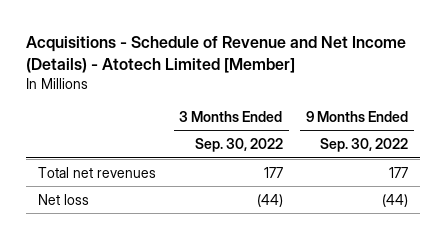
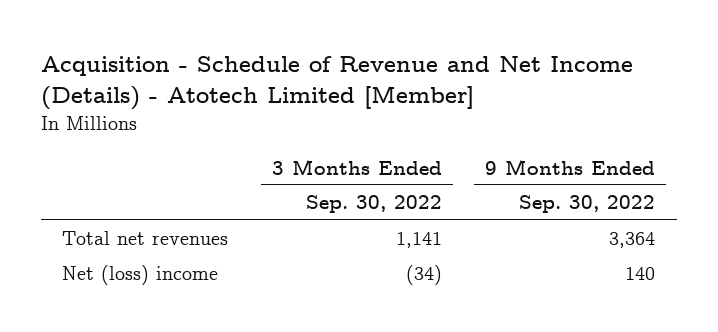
[25,35,406,73] Acquisitions - Schedule of Revenue and Net Income (Details) - Atotech Limited [Member] -> [40,55,633,111] Acquisition - Schedule of Revenue and Net Income (Details) - Atotech Limited [Member]
[263,166,283,178] 177 -> [395,232,442,249] 1,141
[389,166,409,178] 177 -> [609,232,656,249] 3,364
[37,193,89,205] Net loss -> [62,265,219,286] Net (loss) income
[256,193,283,207] (44) -> [405,265,442,286] (34)
[382,193,409,207] (44) -> [625,267,656,281] 140

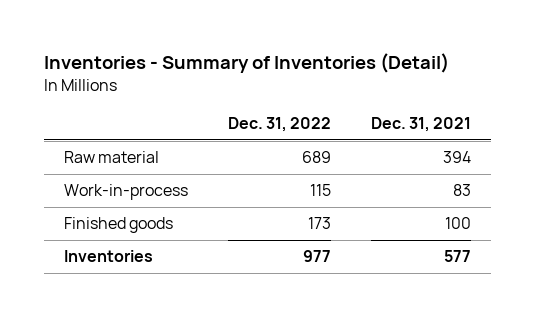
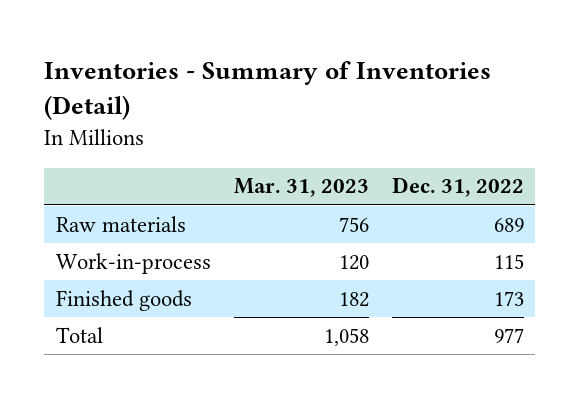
[371,117,472,133] Dec. 31, 2021 -> none
none -> [233,178,369,198] Mar. 31, 2023
[64,151,160,164] Raw material -> [55,215,186,232] Raw materials
[64,250,154,263] Inventories -> [55,326,103,343] Total

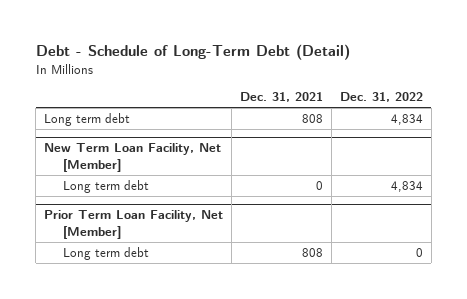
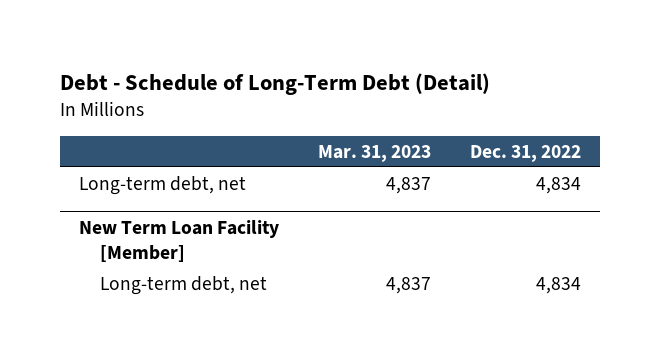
[239,92,323,103] Dec. 31, 2021 -> none
none -> [318,144,432,162] Mar. 31, 2023
[44,210,224,240] Prior Term Loan Facility, Net [Member] -> none
[62,246,149,260] Long term debt -> none
[44,112,131,126] Long term debt -> [79,175,247,195] Long-term debt, net
[44,143,222,173] New Term Loan Facility, Net [Member] -> [79,219,280,262] New Term Loan Facility [Member]
[62,179,149,193] Long term debt -> [99,275,267,295] Long-term debt, net

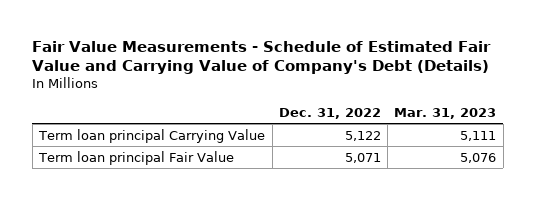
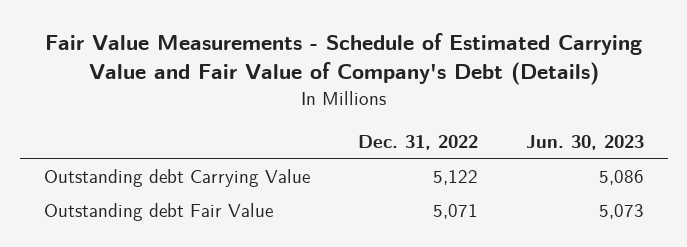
[32,40,492,75] Fair Value Measurements - Schedule of Estimated Fair Value and Carrying Value of Company's Debt (Details) -> [44,32,642,86] Fair Value Measurements - Schedule of Estimated Carrying Value and Fair Value of Company's Debt (Details)
[394,107,497,119] Mar. 31, 2023 -> none
none -> [525,135,644,151] Jun. 30, 2023
[38,128,266,143] Term loan principal Carrying Value -> [43,168,310,187] Outstanding debt Carrying Value
[38,150,235,165] Term loan principal Fair Value -> [43,202,273,221] Outstanding debt Fair Value

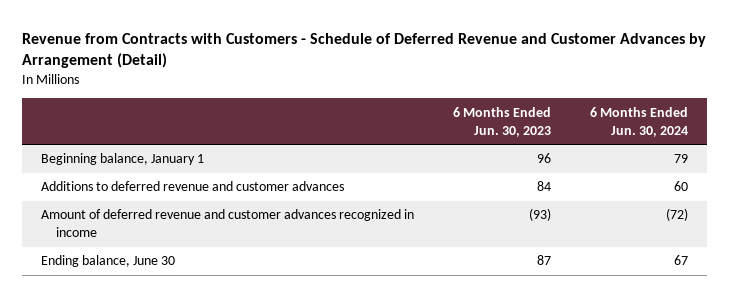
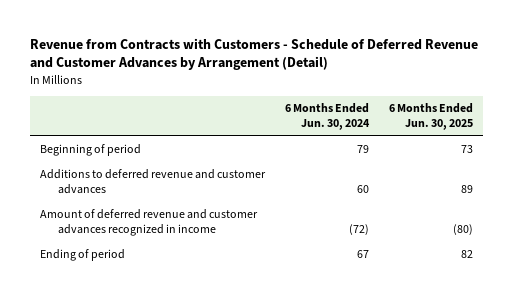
[453,106,552,137] 6 Months Ended Jun. 30, 2023 -> none
none -> [388,103,473,131] 6 Months Ended Jun. 30, 2025
[41,153,205,166] Beginning balance, January 1 -> [39,144,141,157] Beginning of period
[41,255,176,268] Ending balance, June 30 -> [39,249,125,262] Ending of period

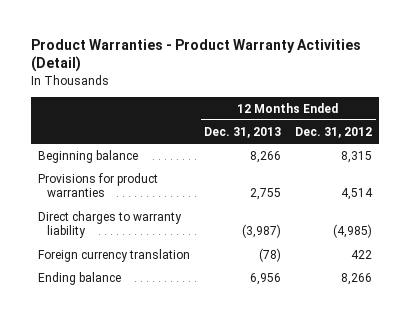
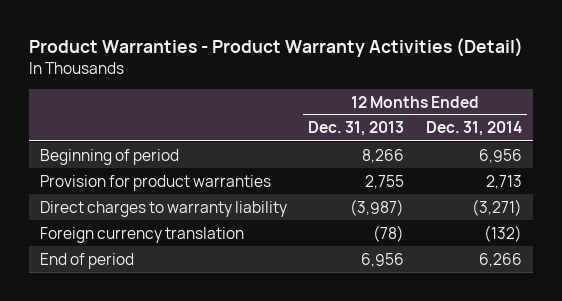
[295,126,373,138] Dec. 31, 2012 -> none
none -> [425,121,522,137] Dec. 31, 2014
[38,149,139,163] Beginning balance -> [39,148,179,165] Beginning of period
[38,172,159,198] Provisions for product warranties -> [39,174,271,191] Provision for product warranties
[38,271,122,285] Ending balance -> [39,252,134,269] End of period

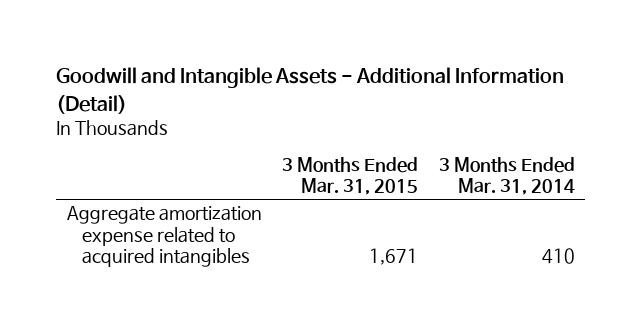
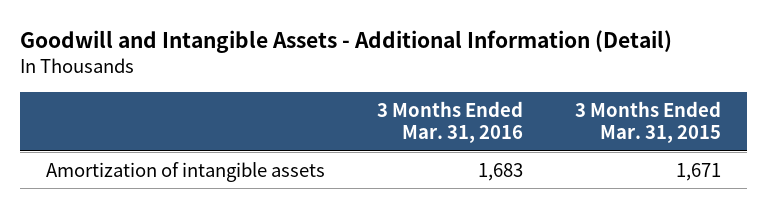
[438,157,575,196] 3 Months Ended Mar. 31, 2014 -> none
none -> [376,100,523,144] 3 Months Ended Mar. 31, 2016
[66,206,262,267] Aggregate amortization expense related to acquired intangibles -> [45,161,325,182] Amortization of intangible assets

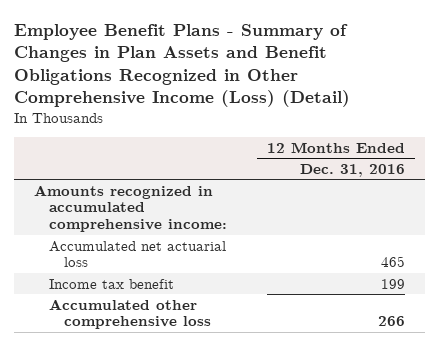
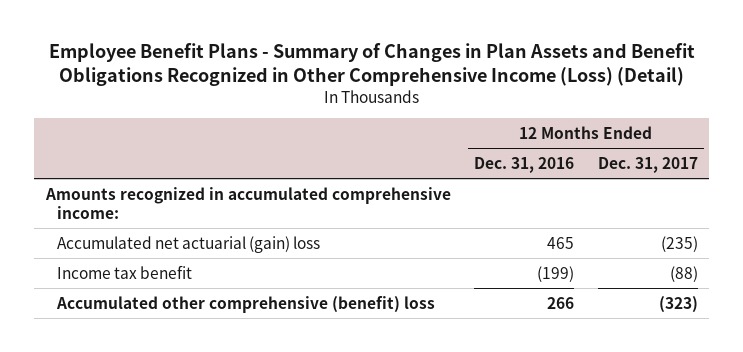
none -> [597,156,698,173] Dec. 31, 2017
[48,240,226,268] Accumulated net actuarial loss -> [57,235,321,253] Accumulated net actuarial (gain) loss
[380,278,405,289] 199 -> [537,265,575,282] (199)
[48,298,211,330] Accumulated other comprehensive loss -> [56,295,436,313] Accumulated other comprehensive (benefit) loss

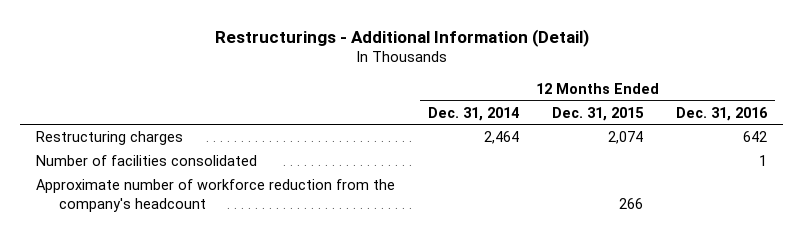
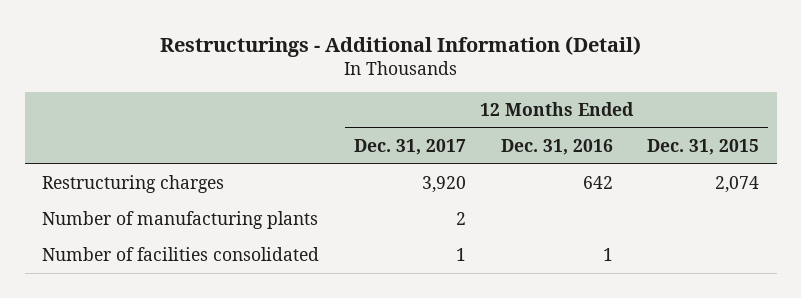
[428,106,520,121] Dec. 31, 2014 -> none
none -> [353,138,466,155] Dec. 31, 2017
none -> [42,211,319,230] Number of manufacturing plants
[36,179,396,212] Approximate number of workforce reduction from the company's headcount -> none

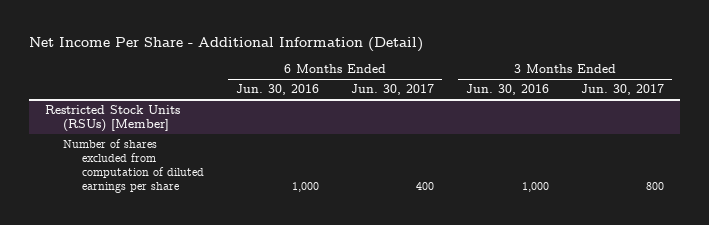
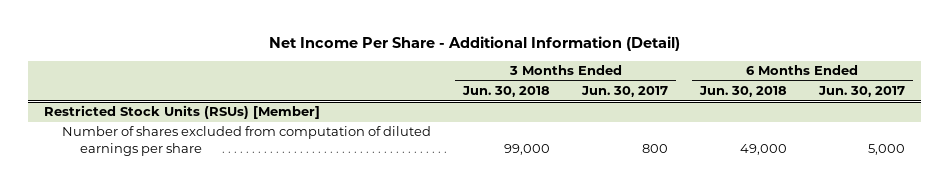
[236,84,320,96] Jun. 30, 2016 -> none
[466,84,550,96] Jun. 30, 2016 -> none
none -> [462,86,551,98] Jun. 30, 2018
none -> [698,86,787,98] Jun. 30, 2018
[416,182,435,191] 400 -> [867,143,905,155] 5,000

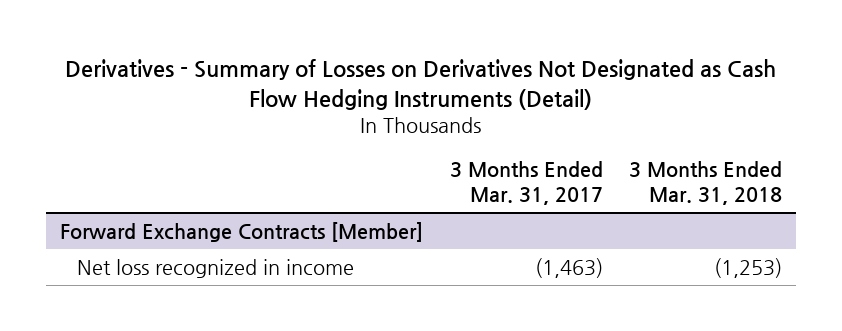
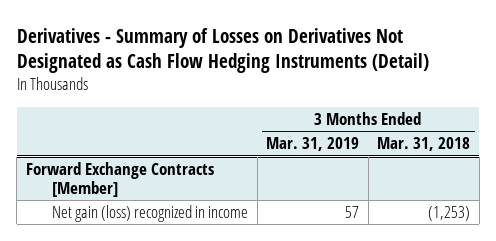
[449,161,603,205] 3 Months Ended Mar. 31, 2017 -> none
none -> [266,137,360,152] Mar. 31, 2019
[77,258,355,278] Net loss recognized in income -> [52,205,249,223] Net gain (loss) recognized in income

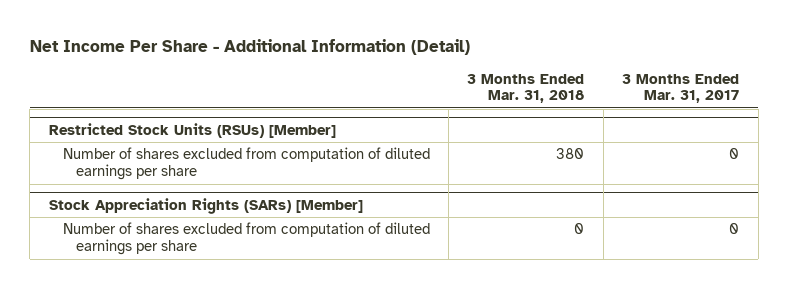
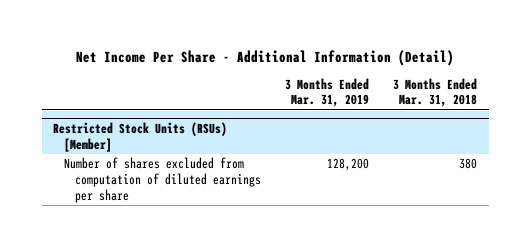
[622,73,740,104] 3 Months Ended Mar. 31, 2017 -> none
none -> [285,77,370,108] 3 Months Ended Mar. 31, 2019
[48,197,363,214] Stock Appreciation Rights (SARs) [Member] -> none
[62,222,430,255] Number of shares excluded from computation of diluted earnings per share -> none

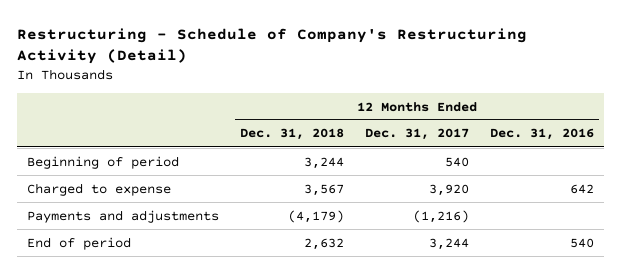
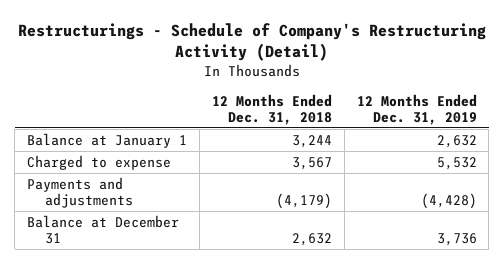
[16,27,527,65] Restructuring - Schedule of Company's Restructuring Activity (Detail) -> [17,23,486,62] Restructurings - Schedule of Company's Restructuring Activity (Detail)
[364,128,469,141] Dec. 31, 2017 -> none
[489,128,594,141] Dec. 31, 2016 -> none
none -> [356,93,477,125] 12 Months Ended Dec. 31, 2019
[27,155,180,169] Beginning of period -> [27,132,188,148] Balance at January 1
[27,236,132,250] End of period -> [27,214,180,244] Balance at December 31

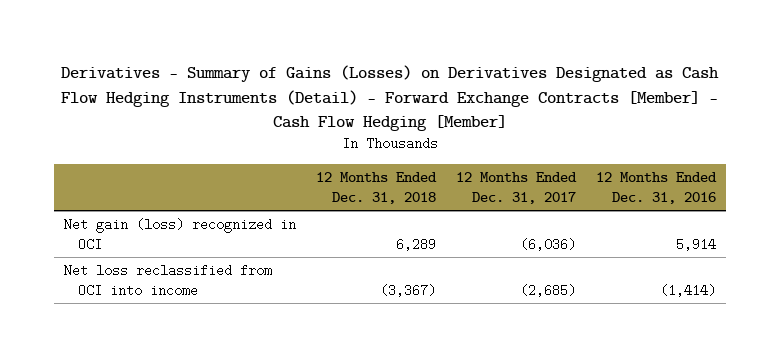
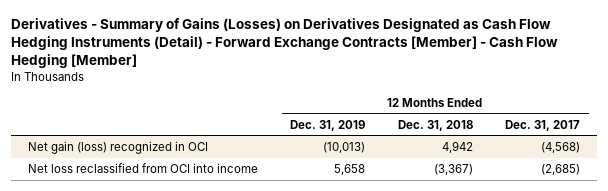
[595,171,717,204] 12 Months Ended Dec. 31, 2016 -> none
none -> [290,119,366,131] Dec. 31, 2019
[395,237,436,251] 6,289 -> [441,140,473,153] 4,942
[519,237,576,251] (6,036) -> [541,141,581,153] (4,568)

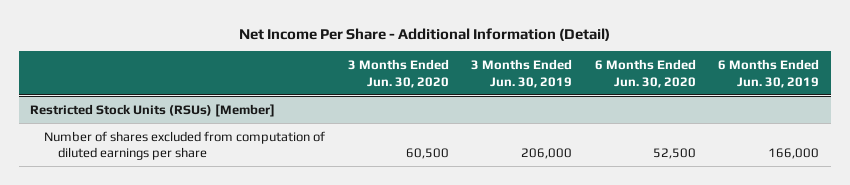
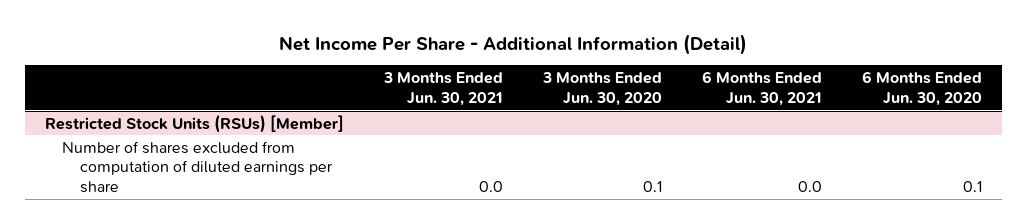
[471,59,573,88] 3 Months Ended Jun. 30, 2019 -> none
[718,59,820,88] 6 Months Ended Jun. 30, 2019 -> none
none -> [382,71,503,106] 3 Months Ended Jun. 30, 2021
none -> [701,70,822,106] 6 Months Ended Jun. 30, 2021
[405,148,449,160] 60,500 -> [642,181,662,193] 0.1
[652,148,696,160] 52,500 -> [962,181,982,193] 0.1

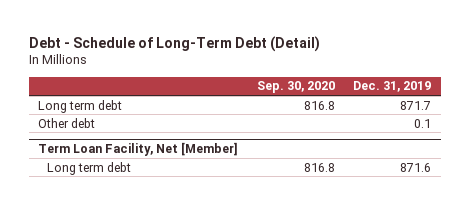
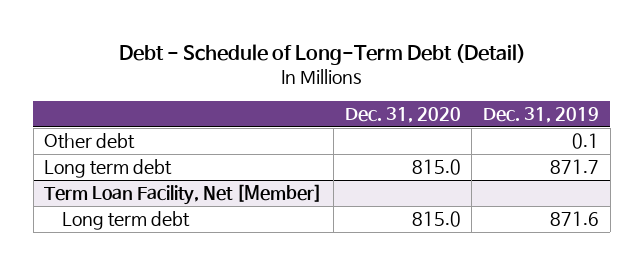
[256,81,335,94] Sep. 30, 2020 -> none
none -> [344,106,461,123] Dec. 31, 2020
[37,99,122,113] Long term debt -> [44,159,173,179] Long term debt

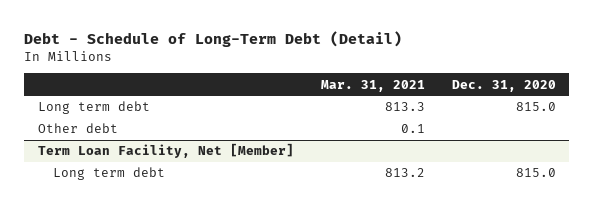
[483,106,600,123] Dec. 31, 2019 -> none
none -> [320,79,425,92] Mar. 31, 2021
[44,133,136,150] Other debt -> [37,123,118,134] Other debt

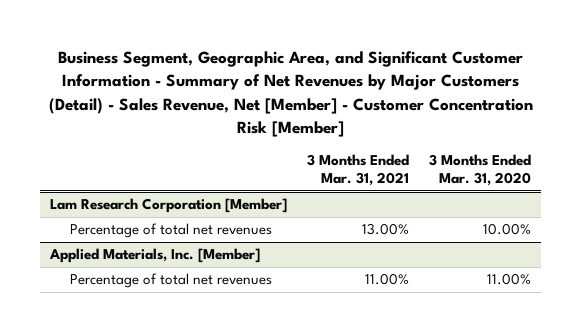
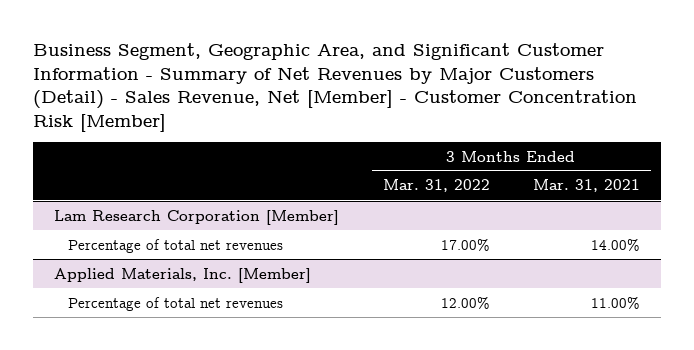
[429,153,532,187] 3 Months Ended Mar. 31, 2020 -> none
none -> [382,179,490,193] Mar. 31, 2022
[362,223,410,236] 13.00% -> [590,237,640,251] 14.00%

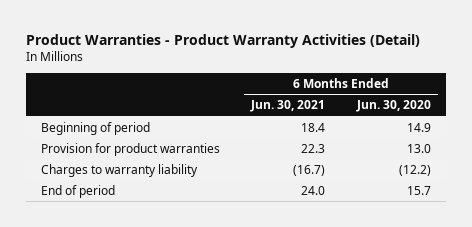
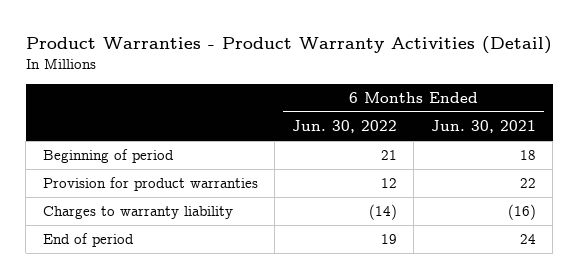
[355,100,431,113] Jun. 30, 2020 -> none
none -> [291,120,397,134] Jun. 30, 2022
[301,122,326,132] 18.4 -> [519,150,536,161] 18
[301,143,326,153] 22.3 -> [519,178,536,189] 22
[293,164,326,176] (16.7) -> [507,204,536,221] (16)
[301,185,326,195] 24.0 -> [519,234,536,245] 24

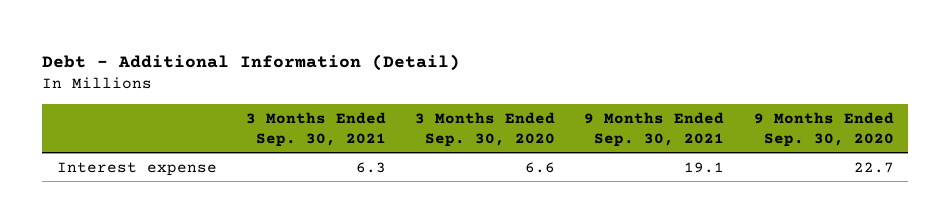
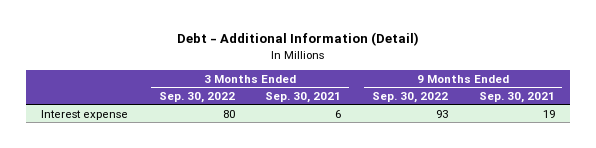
[415,111,556,147] 3 Months Ended Sep. 30, 2020 -> none
[753,111,894,147] 9 Months Ended Sep. 30, 2020 -> none
none -> [158,91,235,103] Sep. 30, 2022
none -> [371,91,448,103] Sep. 30, 2022
[355,161,386,173] 6.3 -> [335,109,342,118] 6
[684,161,725,173] 19.1 -> [542,109,555,118] 19

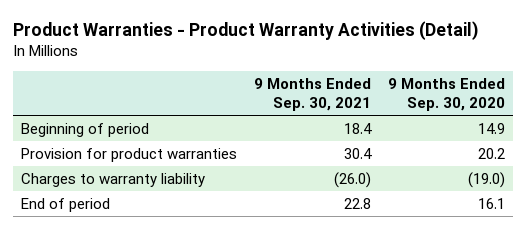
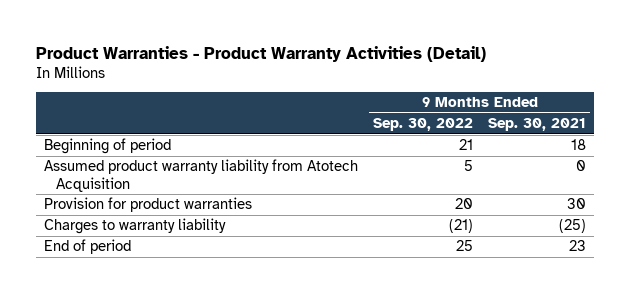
[387,78,505,112] 9 Months Ended Sep. 30, 2020 -> none
none -> [373,117,474,131] Sep. 30, 2022
[343,122,372,134] 18.4 -> [571,139,587,151] 18
none -> [43,159,358,192] Assumed product warranty liability from Atotech Acquisition
[343,147,372,159] 30.4 -> [567,198,587,210] 30
[333,171,371,188] (26.0) -> [559,219,587,234] (25)
[343,197,371,209] 22.8 -> [569,240,587,252] 23

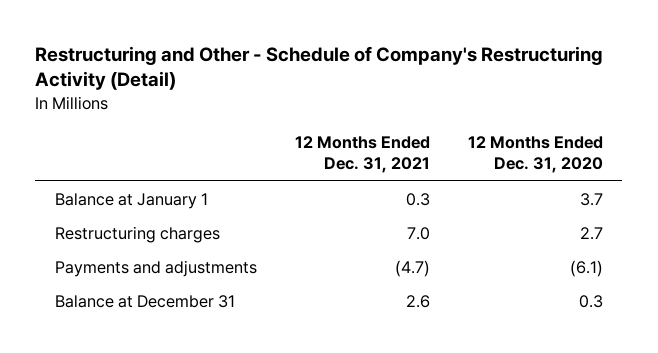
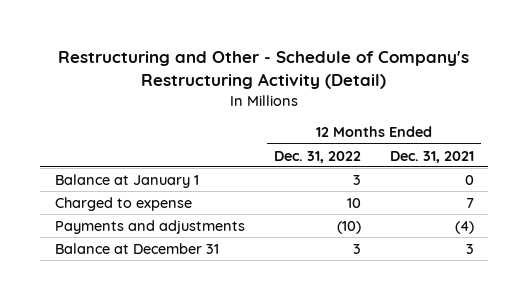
[468,135,604,174] 12 Months Ended Dec. 31, 2020 -> none
none -> [273,150,361,163] Dec. 31, 2022
[54,225,220,243] Restructuring charges -> none
[405,192,430,206] 0.3 -> [464,174,474,185] 0
none -> [54,196,192,211] Charged to expense
[394,259,430,277] (4.7) -> [454,220,474,234] (4)
[405,294,430,308] 2.6 -> [465,243,474,254] 3

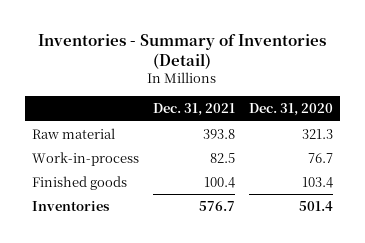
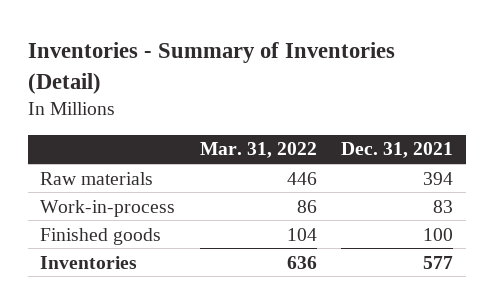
[248,103,333,117] Dec. 31, 2020 -> none
none -> [199,142,317,159] Mar. 31, 2022
[32,127,116,139] Raw material -> [39,171,153,185] Raw materials
[202,128,235,139] 393.8 -> [423,171,454,185] 394
[209,152,235,163] 82.5 -> [433,199,454,213] 83
[203,176,235,188] 100.4 -> [423,227,454,241] 100
[198,200,235,211] 576.7 -> [423,255,454,269] 577

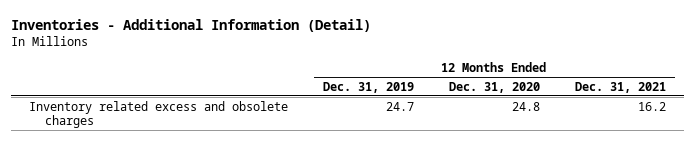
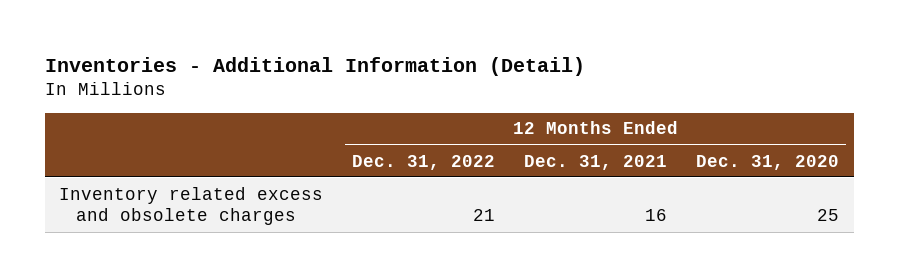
[322,81,414,93] Dec. 31, 2019 -> none
none -> [352,154,496,170] Dec. 31, 2022
[511,101,540,111] 24.8 -> [817,209,840,222] 25
[637,101,666,111] 16.2 -> [645,209,668,222] 16

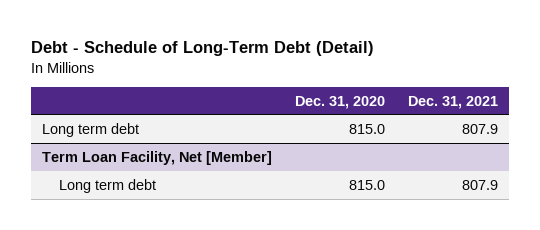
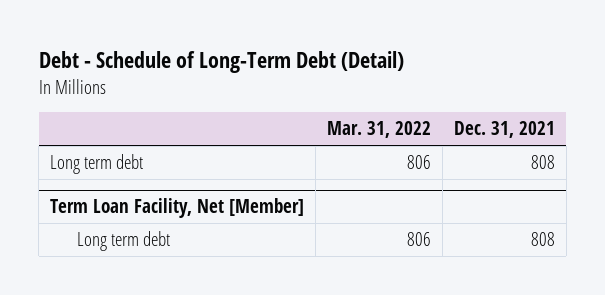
[295,95,386,109] Dec. 31, 2020 -> none
none -> [327,121,432,139] Mar. 31, 2022
[461,123,498,134] 807.9 -> [530,154,555,169] 808
[461,179,498,190] 807.9 -> [530,231,555,246] 808

